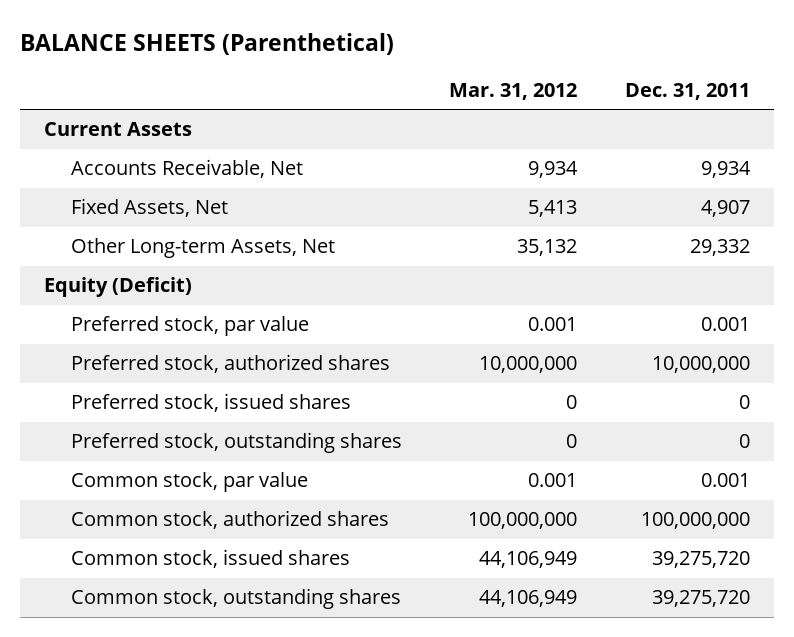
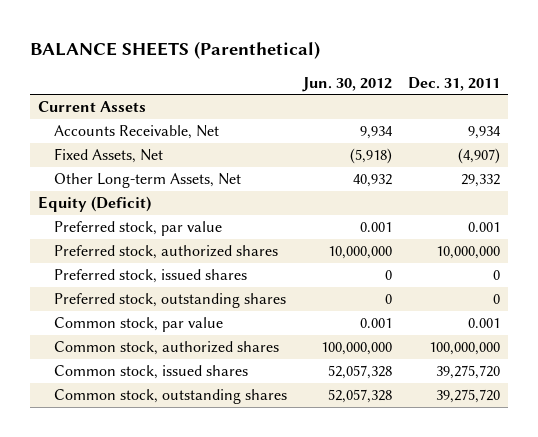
[449,83,578,101] Mar. 31, 2012 -> none
none -> [302,76,393,92] Jun. 30, 2012
[701,200,751,218] 4,907 -> [458,147,501,164] (4,907)

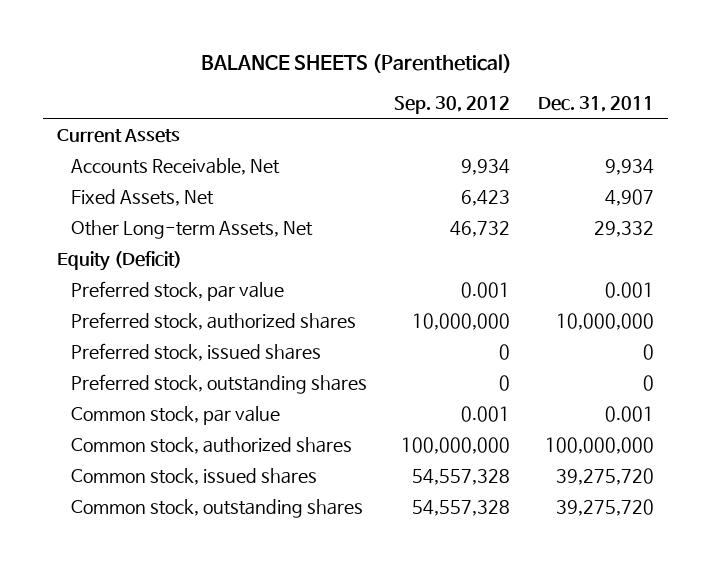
[302,76,393,92] Jun. 30, 2012 -> none
none -> [394,96,511,115] Sep. 30, 2012
[458,147,501,164] (4,907) -> [605,188,655,206] 4,907

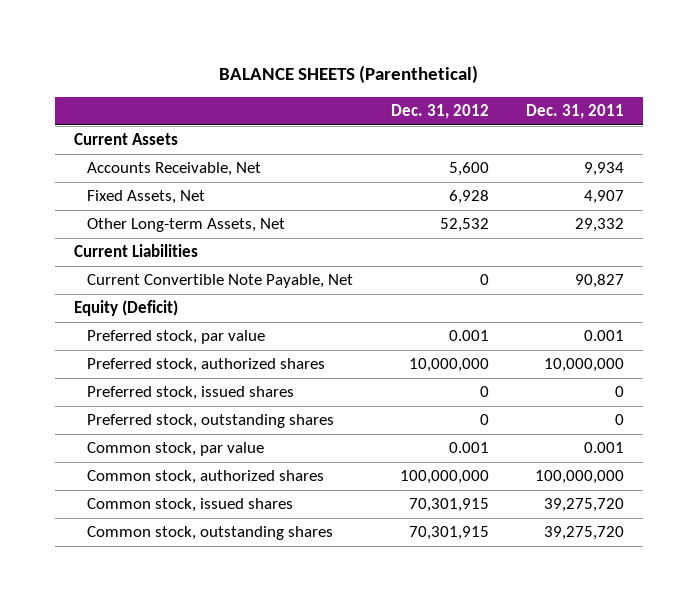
[394,96,511,115] Sep. 30, 2012 -> none
none -> [390,104,489,120] Dec. 31, 2012
none -> [73,244,198,258] Current Liabilities
none -> [86,274,353,289] Current Convertible Note Payable, Net

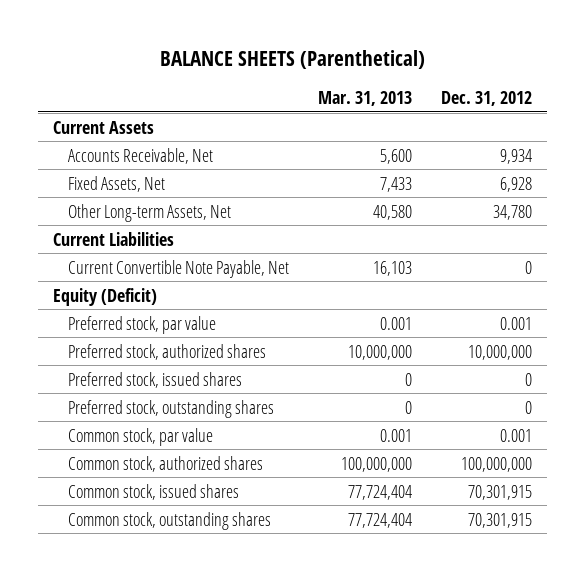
[526,104,625,120] Dec. 31, 2011 -> none
none -> [318,90,413,106] Mar. 31, 2013
[448,162,489,177] 5,600 -> [500,148,533,164] 9,934
[439,218,489,233] 52,532 -> [493,204,533,220] 34,780

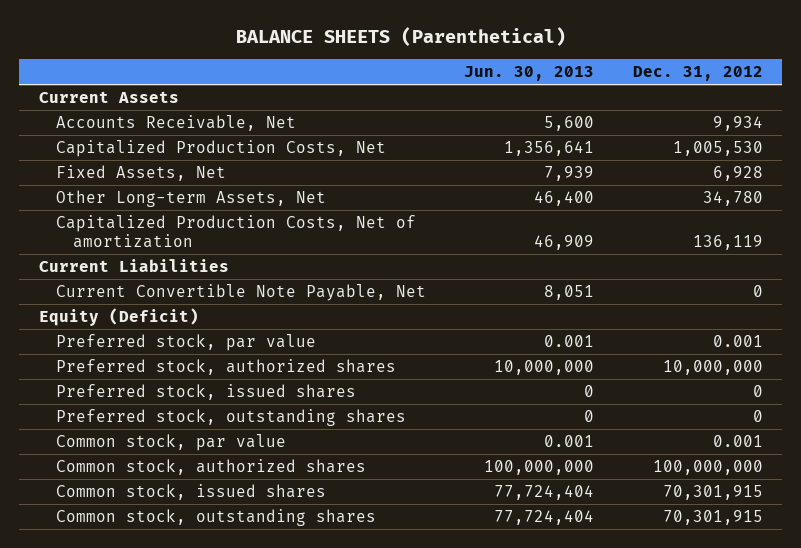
[318,90,413,106] Mar. 31, 2013 -> none
none -> [464,65,595,81] Jun. 30, 2013
none -> [55,140,386,158] Capitalized Production Costs, Net
none -> [55,215,416,249] Capitalized Production Costs, Net of amortization

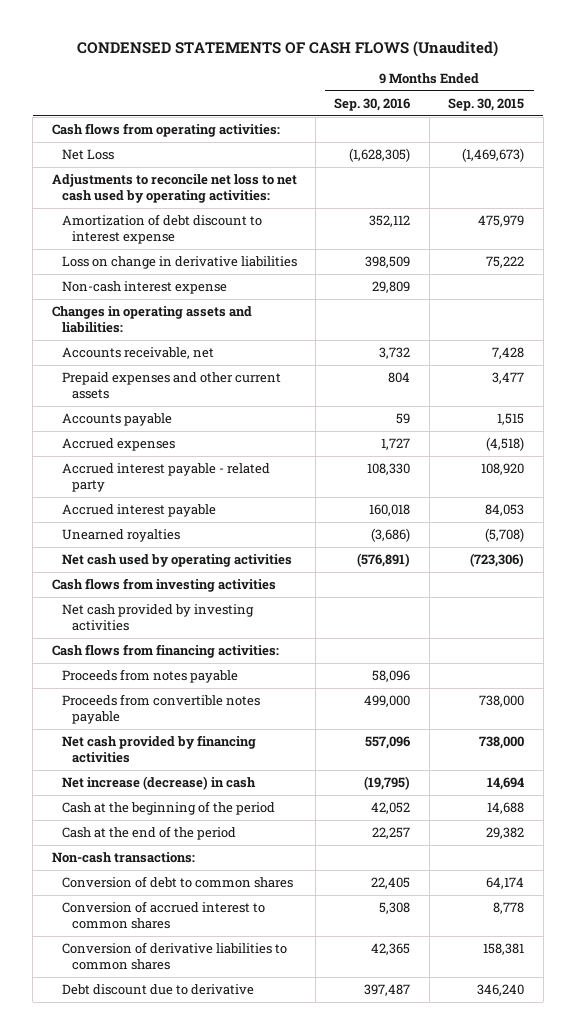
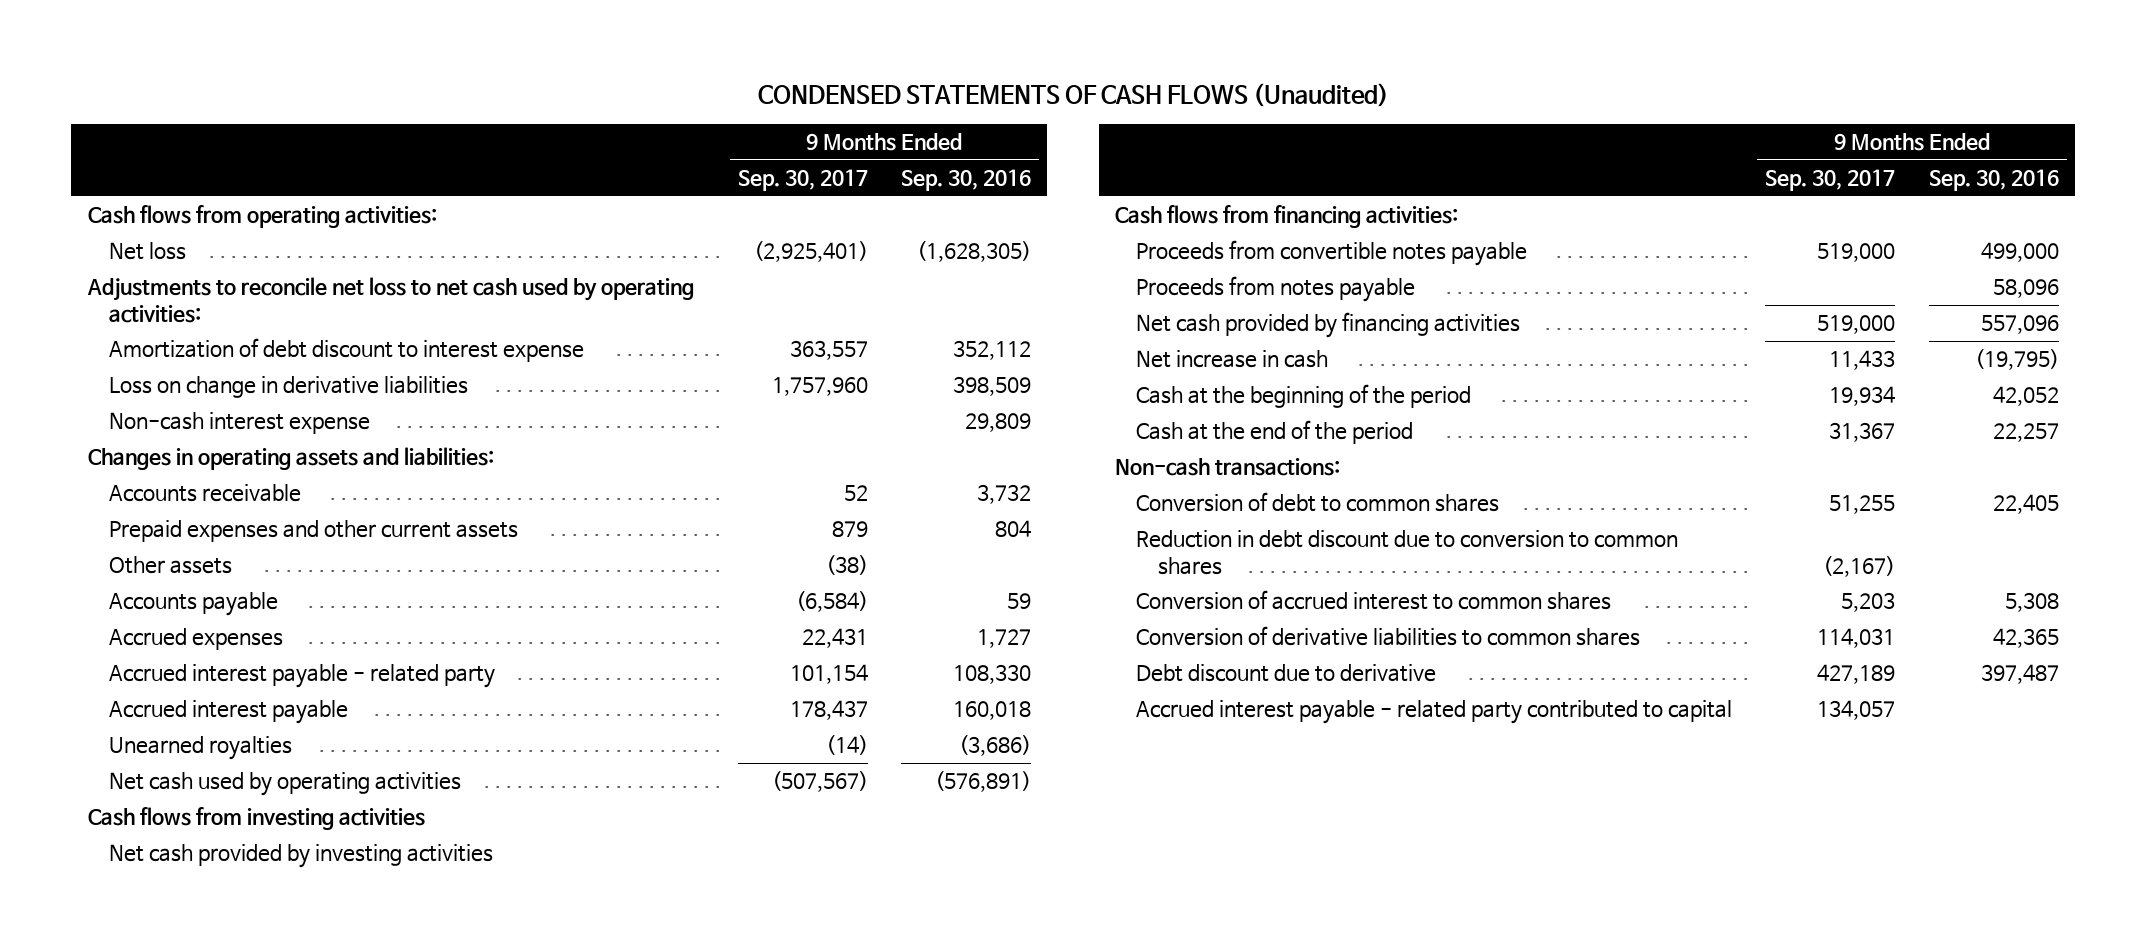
[448,98,525,112] Sep. 30, 2015 -> none
none -> [737,169,868,192] Sep. 30, 2017
[61,149,114,161] Net Loss -> [108,242,186,261] Net loss
[61,347,214,360] Accounts receivable, net -> [108,484,301,503] Accounts receivable
none -> [108,556,232,575] Other assets
[61,669,238,684] Proceeds from notes payable -> [1136,276,1416,303] Proceeds from notes payable
[61,776,256,791] Net increase (decrease) in cash -> [1136,350,1329,369] Net increase in cash
none -> [1136,530,1679,575] Reduction in debt discount due to conversion to common shares
none -> [1136,700,1733,725] Accrued interest payable - related party contributed to capital

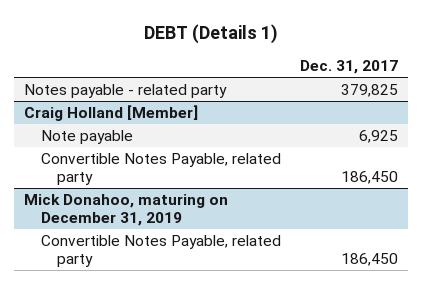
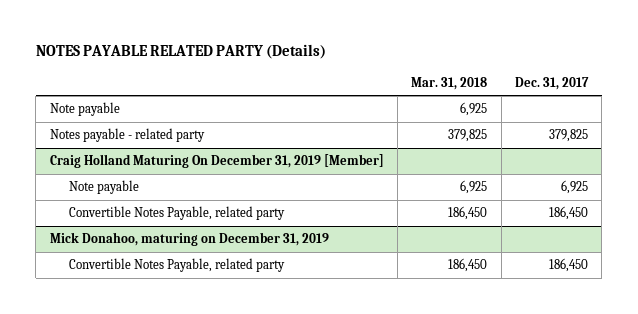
[144,23,279,44] DEBT (Details 1) -> [35,44,326,60] NOTES PAYABLE RELATED PARTY (Details)
none -> [411,76,488,90] Mar. 31, 2018
none -> [49,102,120,117] Note payable
[24,104,199,121] Craig Holland [Member] -> [49,154,384,169] Craig Holland Maturing On December 31, 2019 [Member]

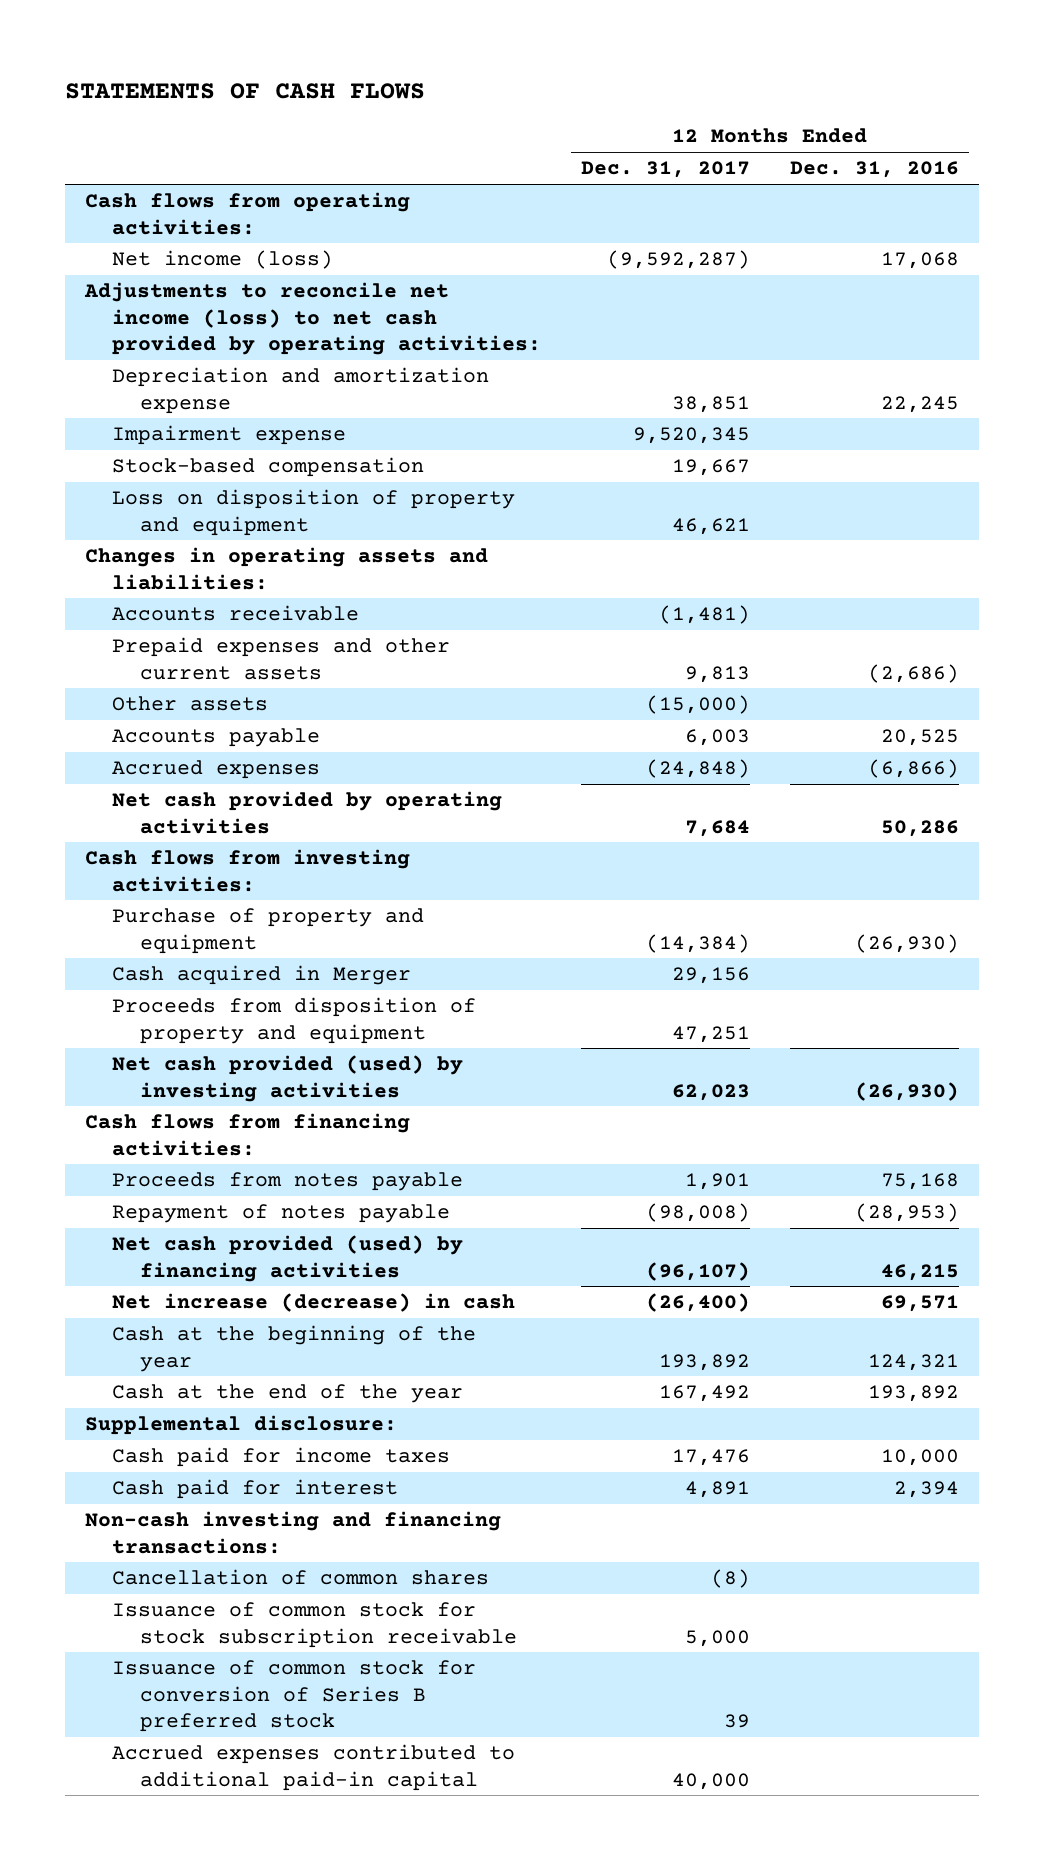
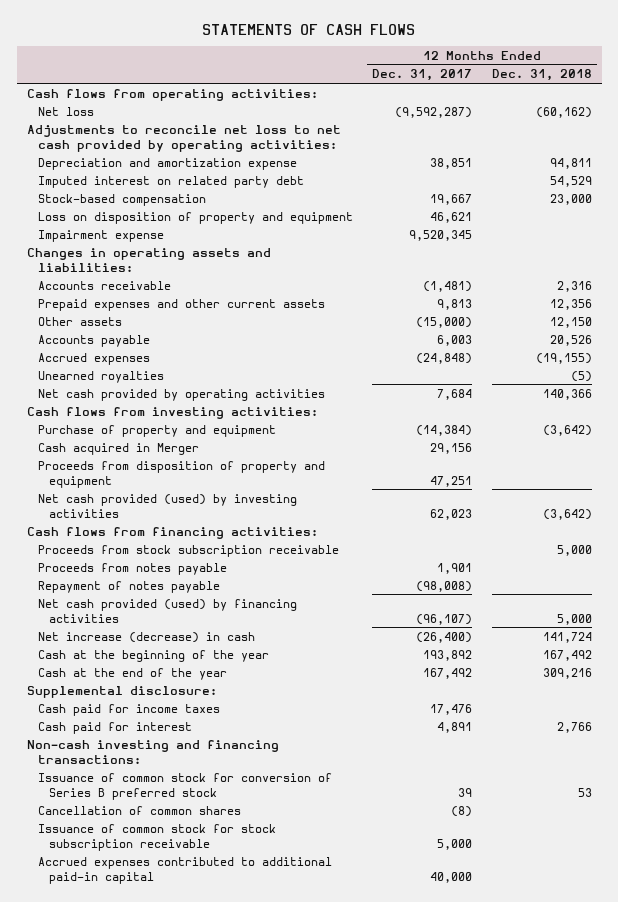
[790,161,960,179] Dec. 31, 2016 -> none
none -> [491,69,592,82] Dec. 31, 2018
[112,250,334,270] Net income (loss) -> [37,106,94,116] Net loss
[83,282,542,355] Adjustments to reconcile net income (loss) to net cash provided by operating activities: -> [26,124,341,152] Adjustments to reconcile net loss to net cash provided by operating activities:
none -> [37,175,304,188] Imputed interest on related party debt
[112,425,347,446] Impairment expense -> [37,229,164,242] Impairment expense
none -> [37,370,164,383] Unearned royalties
none -> [37,544,339,557] Proceeds from stock subscription receivable
[112,1660,477,1732] Issuance of common stock for conversion of Series B preferred stock -> [37,772,332,800] Issuance of common stock for conversion of Series B preferred stock

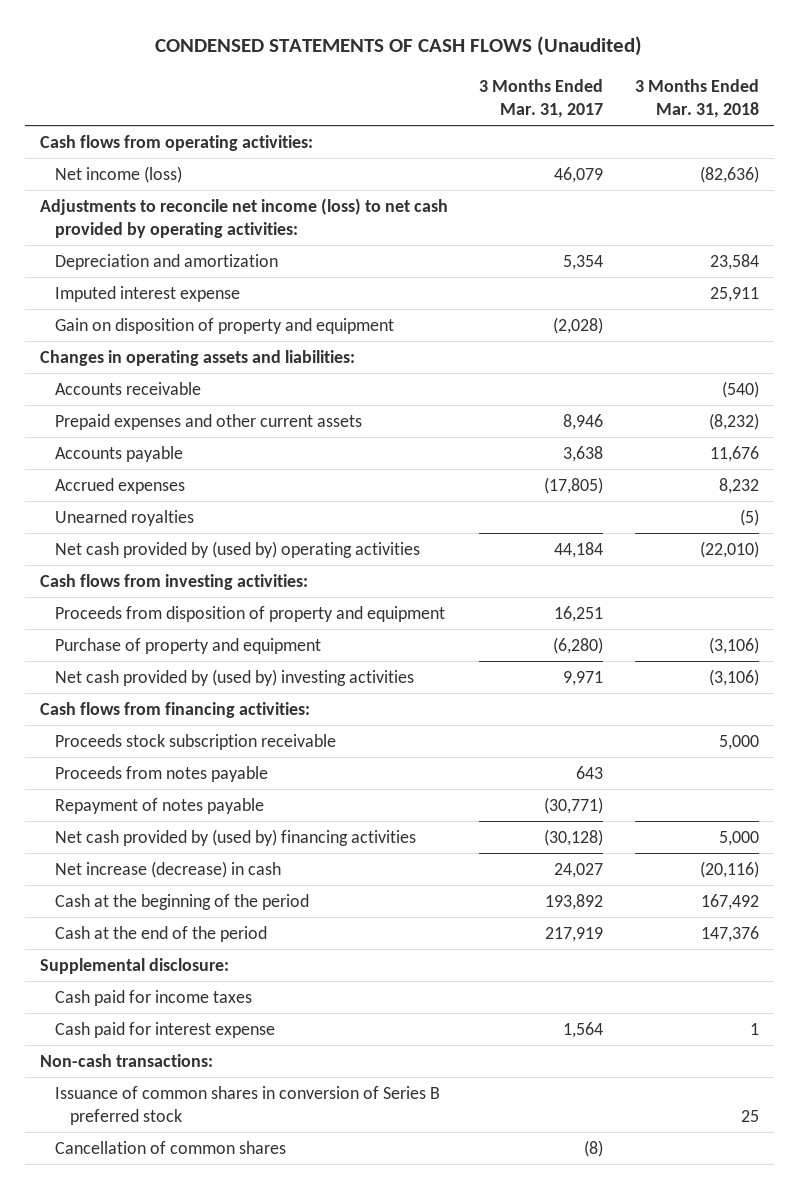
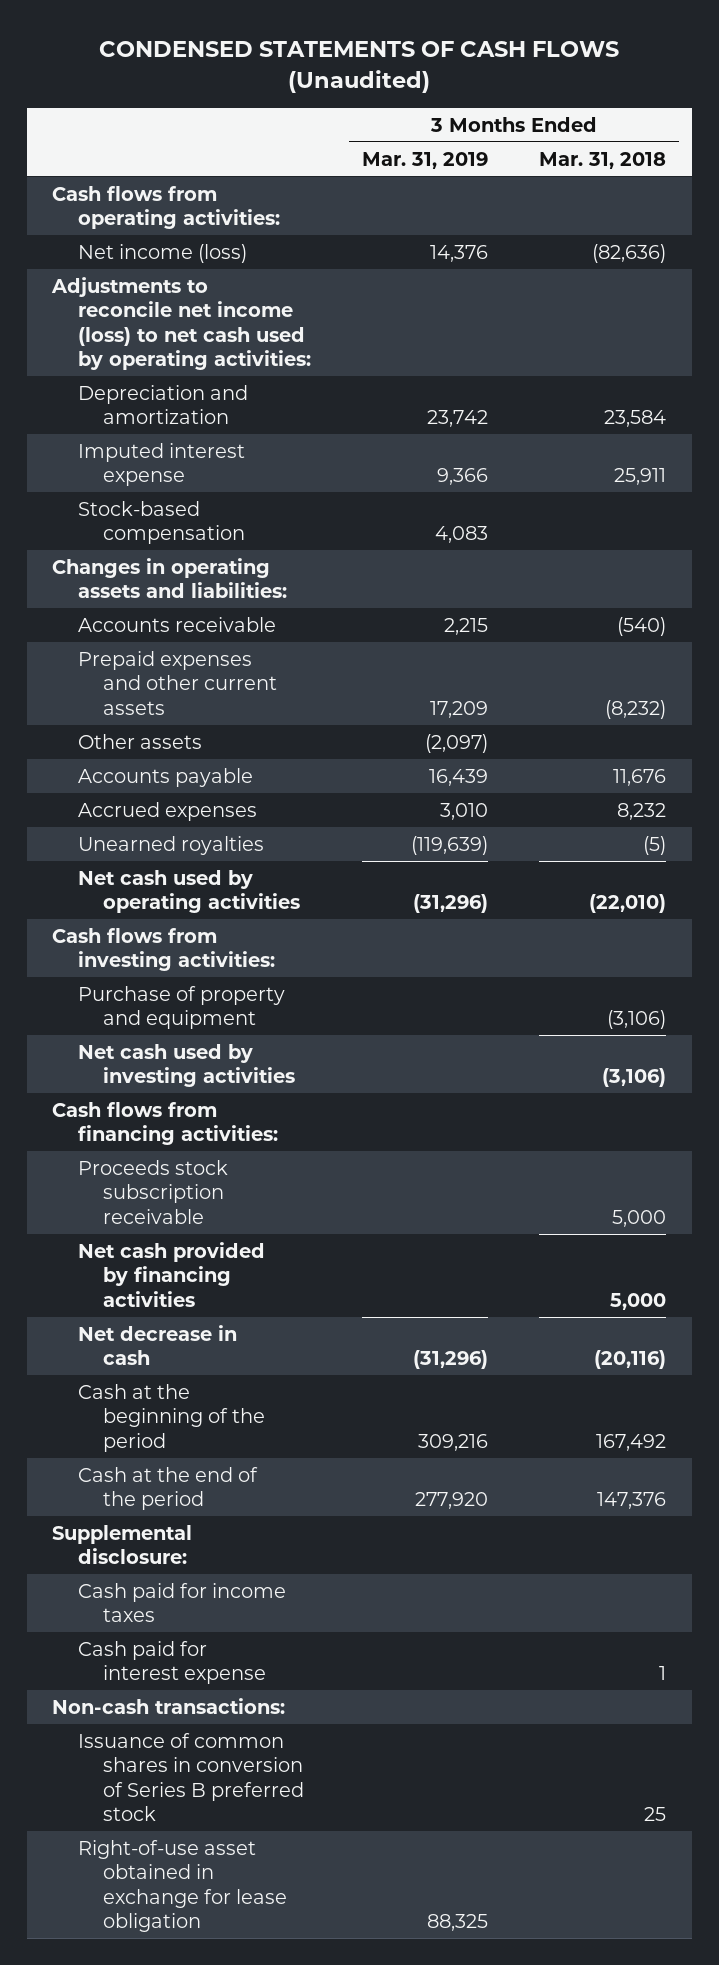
[479,78,604,118] 3 Months Ended Mar. 31, 2017 -> none
none -> [362,151,489,169] Mar. 31, 2019
[40,197,449,238] Adjustments to reconcile net income (loss) to net cash provided by operating activities: -> [51,276,311,370] Adjustments to reconcile net income (loss) to net cash used by operating activities:
[55,317,395,334] Gain on disposition of property and equipment -> none
none -> [77,500,246,545] Stock-based compensation
none -> [77,733,202,749] Other assets
[55,540,421,558] Net cash provided by (used by) operating activities -> [77,869,301,914] Net cash used by operating activities
[55,605,446,622] Proceeds from disposition of property and equipment -> none
[55,668,415,686] Net cash provided by (used by) investing activities -> [77,1043,296,1088] Net cash used by investing activities
[55,765,269,782] Proceeds from notes payable -> none
[55,797,265,814] Repayment of notes payable -> none
[55,828,417,846] Net cash provided by (used by) financing activities -> [77,1241,265,1307] Net cash provided by financing activities
[55,860,282,878] Net increase (decrease) in cash -> [77,1324,237,1366] Net decrease in cash
[55,1140,287,1154] Cancellation of common shares -> none
none -> [77,1839,288,1932] Right-of-use asset obtained in exchange for lease obligation

